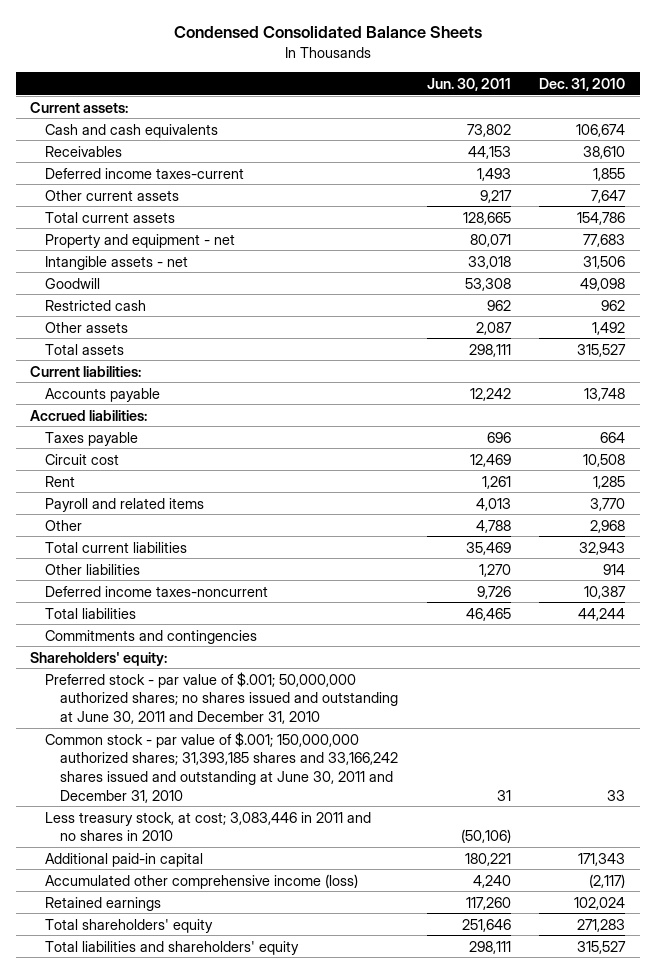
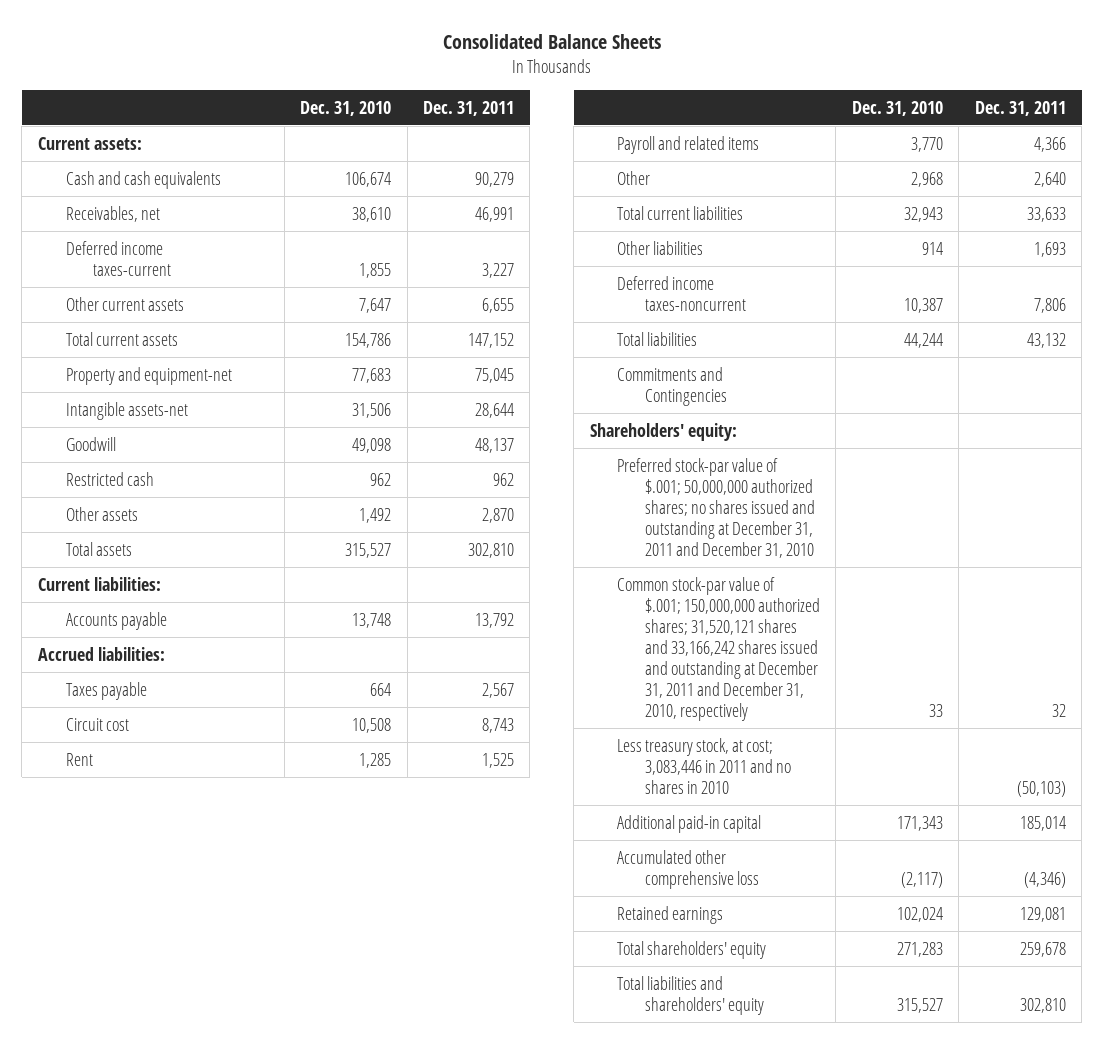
[173,26,482,39] Condensed Consolidated Balance Sheets -> [442,33,661,49] Consolidated Balance Sheets
[426,77,511,91] Jun. 30, 2011 -> none
none -> [422,100,514,116] Dec. 31, 2011
[45,145,123,157] Receivables -> [65,205,160,222] Receivables, net
[45,233,236,248] Property and equipment - net -> [65,366,232,385] Property and equipment-net
[45,255,189,270] Intangible assets - net -> [65,401,188,420] Intangible assets-net
[45,629,258,644] Commitments and contingencies -> [617,366,728,406] Commitments and Contingencies
[45,671,399,724] Preferred stock - par value of $.001; 50,000,000 authorized shares; no shares issued and outstanding at June 30, 2011 and December 31, 2010 -> [617,457,816,558] Preferred stock-par value of $.001; 50,000,000 authorized shares; no shares issued and outstanding at December 31, 2011 and December 31, 2010
[45,731,399,803] Common stock - par value of $.001; 150,000,000 authorized shares; 31,393,185 shares and 33,166,242 shares issued and outstanding at June 30, 2011 and December 31, 2010 -> [617,576,821,721] Common stock-par value of $.001; 150,000,000 authorized shares; 31,520,121 shares and 33,166,242 shares issued and outstanding at December 31, 2011 and December 31, 2010, respectively
[45,873,359,889] Accumulated other comprehensive income (loss) -> [617,849,760,889] Accumulated other comprehensive loss

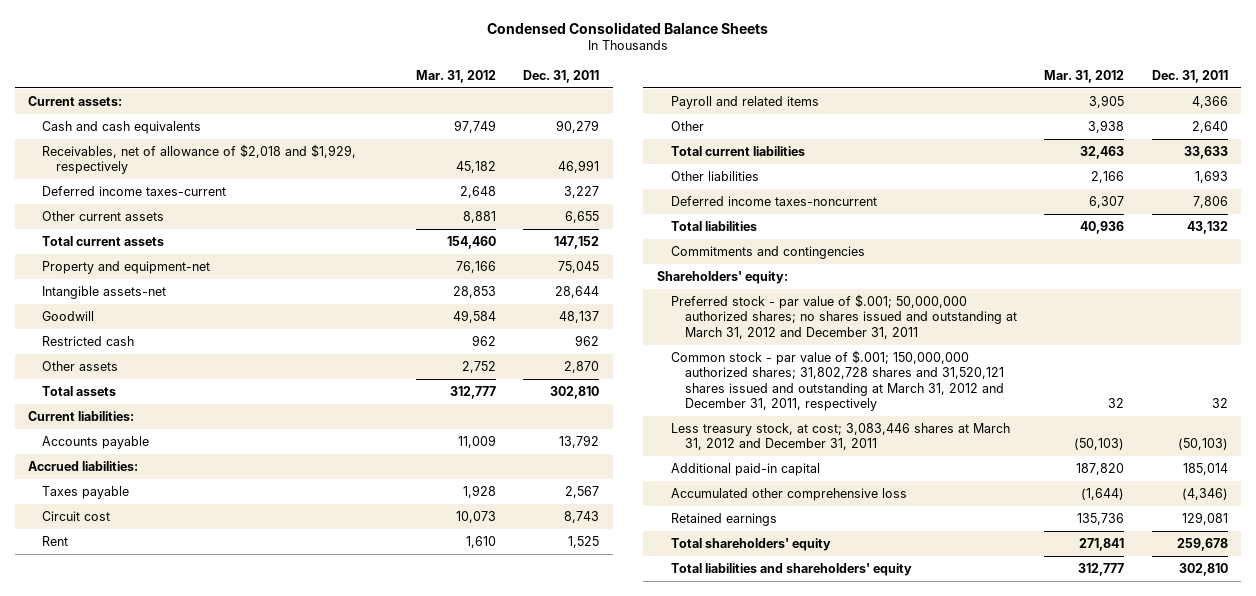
[442,33,661,49] Consolidated Balance Sheets -> [487,21,769,34] Condensed Consolidated Balance Sheets
[300,100,392,116] Dec. 31, 2010 -> none
none -> [415,69,496,83] Mar. 31, 2012
[65,205,160,222] Receivables, net -> [42,144,357,175] Receivables, net of allowance of $2,018 and $1,929, respectively
[617,366,728,406] Commitments and Contingencies -> [671,246,866,260] Commitments and contingencies
[617,457,816,558] Preferred stock-par value of $.001; 50,000,000 authorized shares; no shares issued and outstanding at December 31, 2011 and December 31, 2010 -> [671,294,1018,339] Preferred stock - par value of $.001; 50,000,000 authorized shares; no shares issued and outstanding at March 31, 2012 and December 31, 2011
[617,576,821,721] Common stock-par value of $.001; 150,000,000 authorized shares; 31,520,121 shares and 33,166,242 shares issued and outstanding at December 31, 2011 and December 31, 2010, respectively -> [671,350,1005,411] Common stock - par value of $.001; 150,000,000 authorized shares; 31,802,728 shares and 31,520,121 shares issued and outstanding at March 31, 2012 and December 31, 2011, respectively
[617,737,792,794] Less treasury stock, at cost; 3,083,446 in 2011 and no shares in 2010 -> [671,423,1011,451] Less treasury stock, at cost; 3,083,446 shares at March 31, 2012 and December 31, 2011

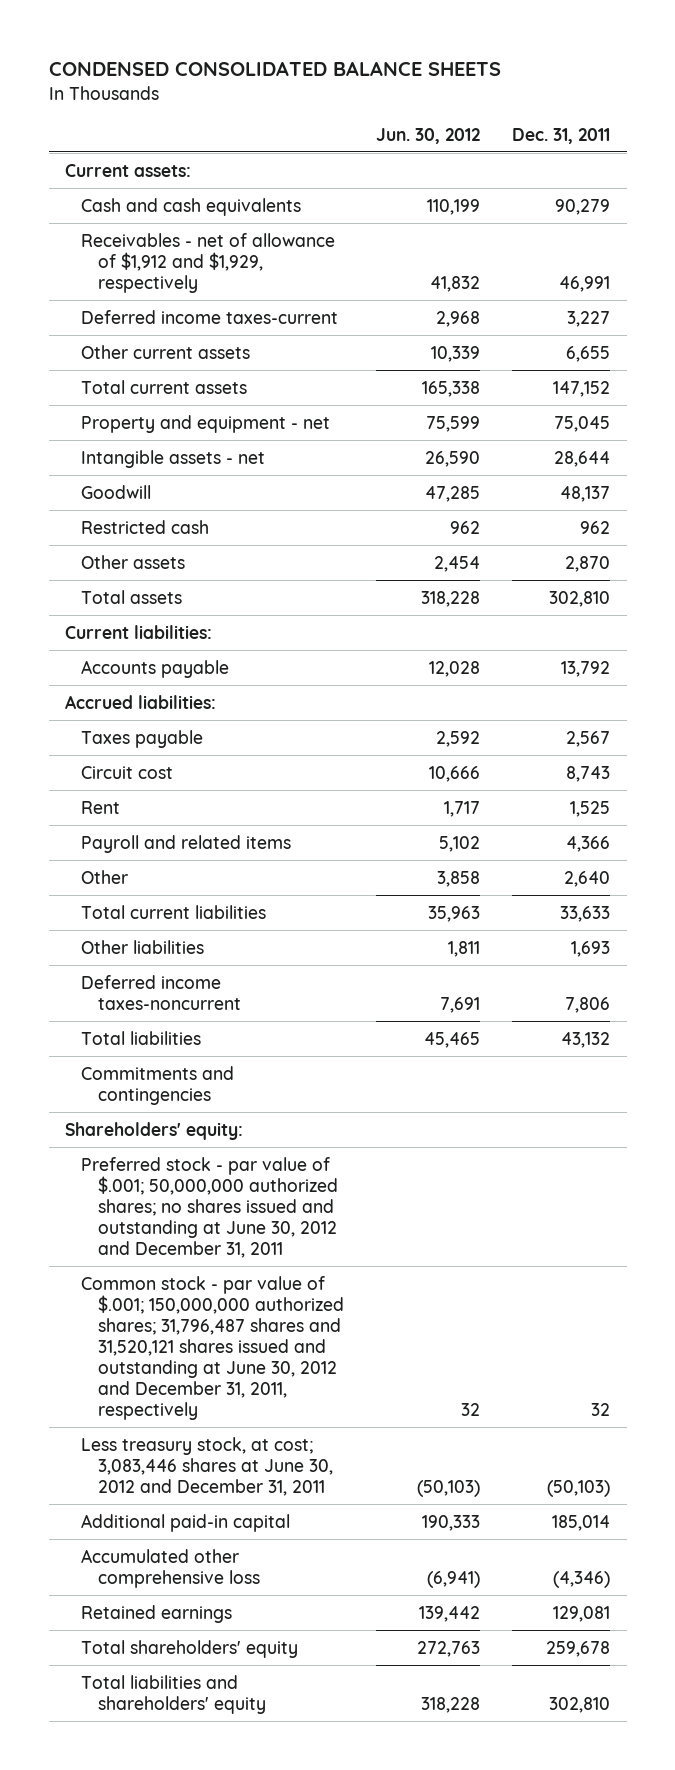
[487,21,769,34] Condensed Consolidated Balance Sheets -> [48,60,501,76] CONDENSED CONSOLIDATED BALANCE SHEETS
[415,69,496,83] Mar. 31, 2012 -> none
none -> [375,127,480,144] Jun. 30, 2012
[42,144,357,175] Receivables, net of allowance of $2,018 and $1,929, respectively -> [81,232,336,293] Receivables - net of allowance of $1,912 and $1,929, respectively
[42,261,211,275] Property and equipment-net -> [81,414,331,433] Property and equipment - net
[42,286,167,300] Intangible assets-net -> [81,449,266,468] Intangible assets - net
[671,294,1018,339] Preferred stock - par value of $.001; 50,000,000 authorized shares; no shares issued and outstanding at March 31, 2012 and December 31, 2011 -> [81,1156,338,1258] Preferred stock - par value of $.001; 50,000,000 authorized shares; no shares issued and outstanding at June 30, 2012 and December 31, 2011
[671,350,1005,411] Common stock - par value of $.001; 150,000,000 authorized shares; 31,802,728 shares and 31,520,121 shares issued and outstanding at March 31, 2012 and December 31, 2011, respectively -> [81,1275,344,1421] Common stock - par value of $.001; 150,000,000 authorized shares; 31,796,487 shares and 31,520,121 shares issued and outstanding at June 30, 2012 and December 31, 2011, respectively
[671,423,1011,451] Less treasury stock, at cost; 3,083,446 shares at March 31, 2012 and December 31, 2011 -> [81,1436,333,1496] Less treasury stock, at cost; 3,083,446 shares at June 30, 2012 and December 31, 2011

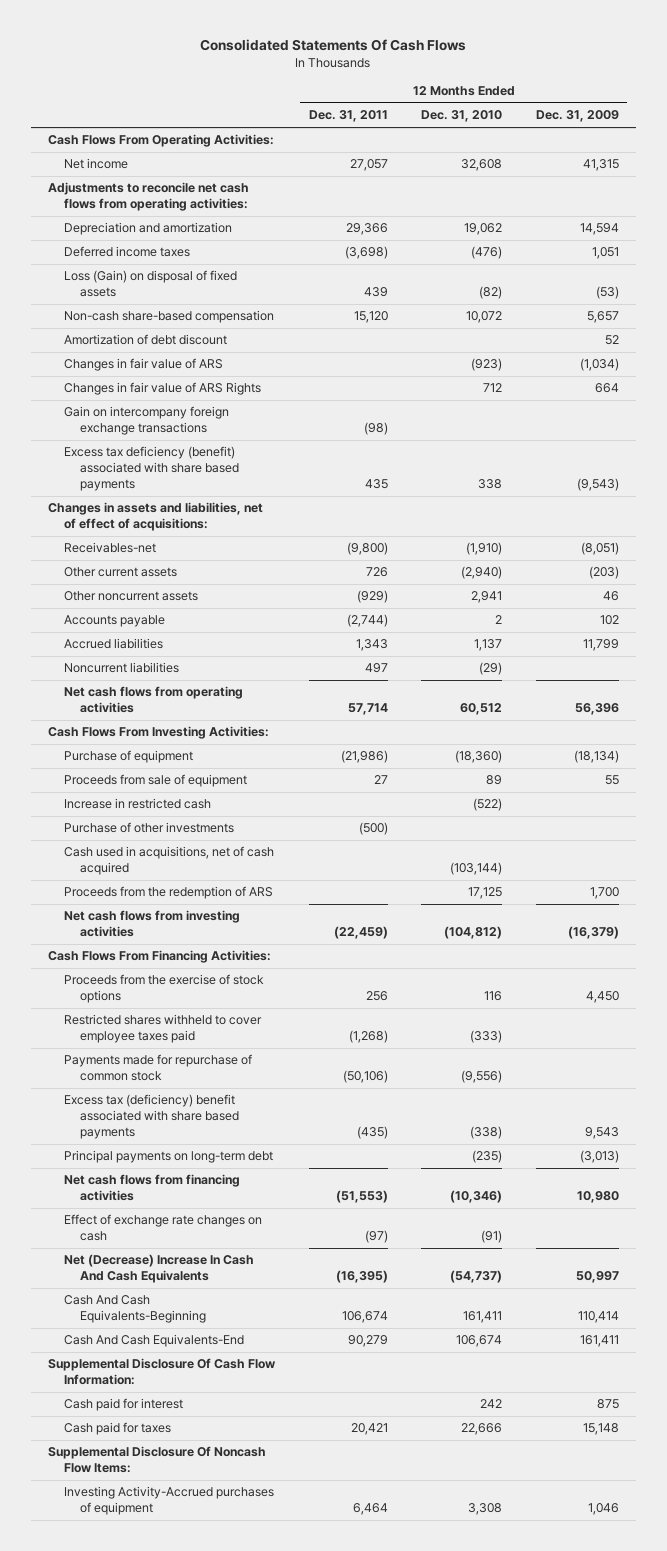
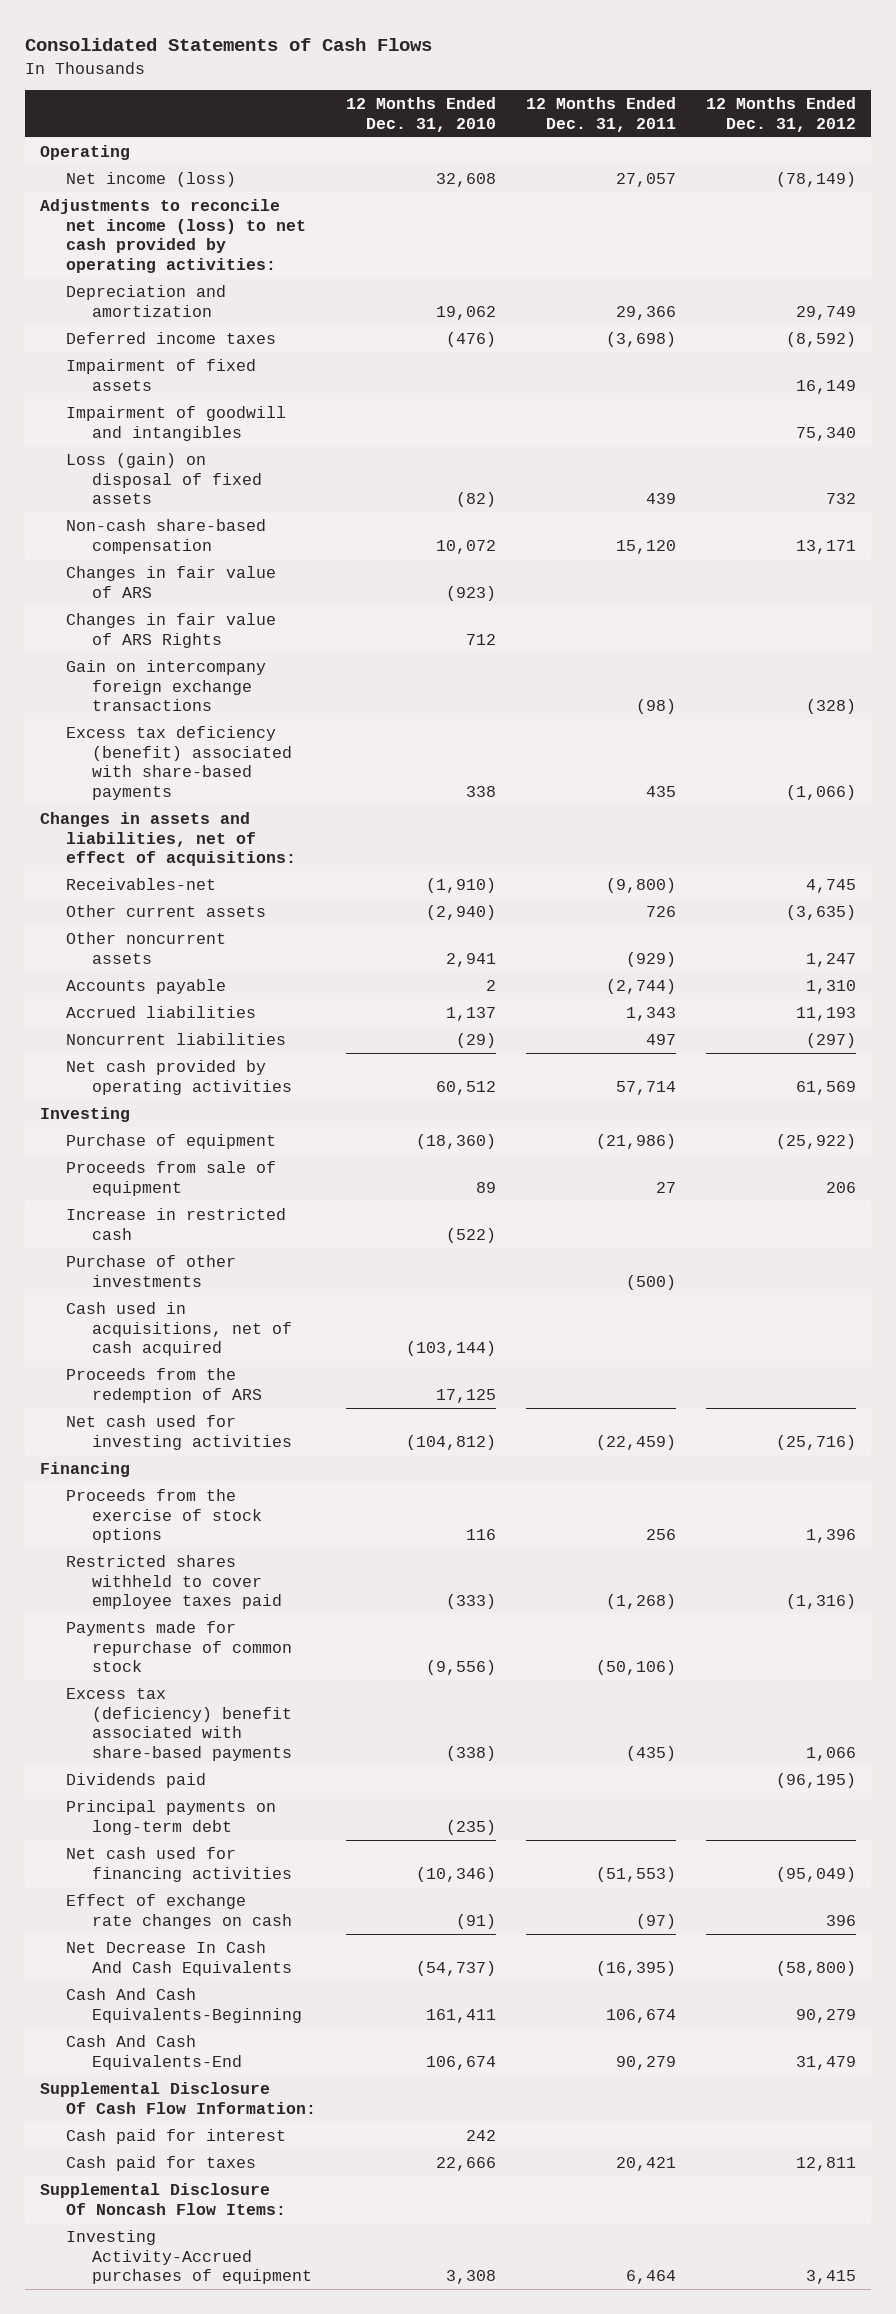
[200,39,467,52] Consolidated Statements Of Cash Flows -> [25,37,433,51] Consolidated Statements of Cash Flows
[536,110,620,123] Dec. 31, 2009 -> none
none -> [705,97,856,132] 12 Months Ended Dec. 31, 2012
[47,134,274,148] Cash Flows From Operating Activities: -> [39,144,130,160] Operating
[64,158,129,170] Net income -> [66,171,237,187] Net income (loss)
[47,182,249,212] Adjustments to reconcile net cash flows from operating activities: -> [39,198,307,274] Adjustments to reconcile net income (loss) to net cash provided by operating activities:
none -> [66,358,257,391] Impairment of fixed assets
none -> [66,405,287,441] Impairment of goodwill and intangibles
[64,270,238,298] Loss (Gain) on disposal of fixed assets -> [66,452,263,505] Loss (gain) on disposal of fixed assets
[64,334,228,346] Amortization of debt discount -> none
[64,446,240,492] Excess tax deficiency (benefit) associated with share based payments -> [66,725,293,801] Excess tax deficiency (benefit) associated with share-based payments
[64,686,244,714] Net cash flows from operating activities -> [66,1059,293,1095] Net cash provided by operating activities
[47,726,269,740] Cash Flows From Investing Activities: -> [39,1106,130,1122] Investing
[64,910,241,938] Net cash flows from investing activities -> [66,1414,293,1450] Net cash used for investing activities
[47,950,271,964] Cash Flows From Financing Activities: -> [39,1461,130,1477] Financing
[64,1094,240,1140] Excess tax (deficiency) benefit associated with share based payments -> [66,1687,293,1762] Excess tax (deficiency) benefit associated with share-based payments
none -> [66,1772,207,1788] Dividends paid
[64,1174,241,1202] Net cash flows from financing activities -> [66,1846,293,1882] Net cash used for financing activities
[64,1254,255,1284] Net (Decrease) Increase In Cash And Cash Equivalents -> [66,1940,293,1976] Net Decrease In Cash And Cash Equivalents

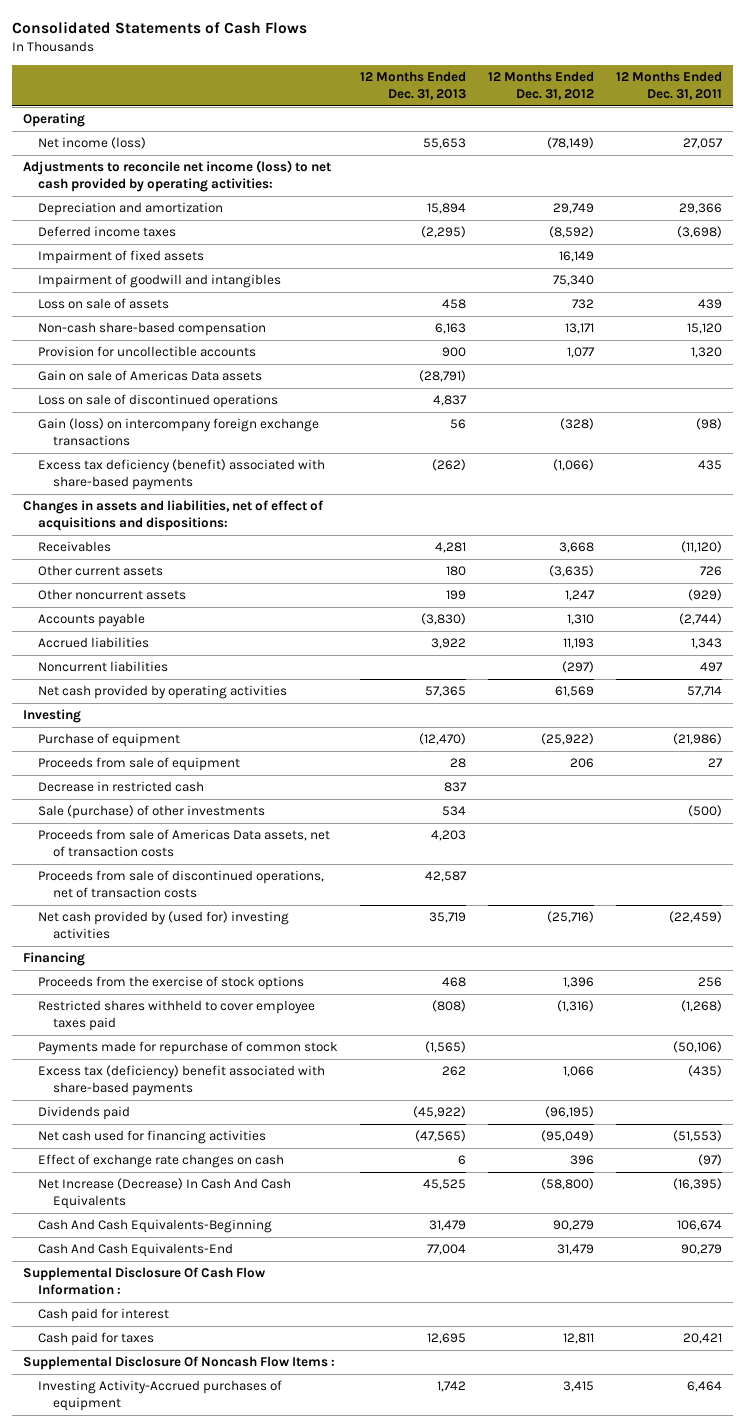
[345,97,496,132] 12 Months Ended Dec. 31, 2010 -> none
none -> [360,71,467,101] 12 Months Ended Dec. 31, 2013
[66,452,263,505] Loss (gain) on disposal of fixed assets -> [38,298,170,310] Loss on sale of assets
[66,565,277,598] Changes in fair value of ARS -> none
[66,612,277,648] Changes in fair value of ARS Rights -> none
none -> [38,346,257,358] Provision for uncollectible accounts
none -> [38,370,263,382] Gain on sale of Americas Data assets
none -> [38,394,279,409] Loss on sale of discontinued operations
[66,659,267,712] Gain on intercompany foreign exchange transactions -> [38,418,320,447] Gain (loss) on intercompany foreign exchange transactions
[39,811,297,867] Changes in assets and liabilities, net of effect of acquisitions: -> [23,500,324,532] Changes in assets and liabilities, net of effect of acquisitions and dispositions:
[66,877,217,890] Receivables-net -> [38,541,112,553] Receivables
[605,877,676,893] (9,800) -> [681,541,723,554] (11,120)
[805,878,856,893] 4,745 -> [559,542,595,554] 3,668
[66,1301,293,1357] Cash used in acquisitions, net of cash acquired -> none
[66,1367,263,1403] Proceeds from the redemption of ARS -> none
[66,1207,287,1240] Increase in restricted cash -> [38,781,205,793] Decrease in restricted cash
[66,1254,237,1287] Purchase of other investments -> [38,805,266,820] Sale (purchase) of other investments
none -> [38,829,331,858] Proceeds from sale of Americas Data assets, net of transaction costs
none -> [38,870,325,899] Proceeds from sale of discontinued operations, net of transaction costs
[66,1414,293,1450] Net cash used for investing activities -> [38,911,290,940] Net cash provided by (used for) investing activities
[66,1799,277,1835] Principal payments on long-term debt -> none
[66,1940,293,1976] Net Decrease In Cash And Cash Equivalents -> [38,1178,292,1210] Net Increase (Decrease) In Cash And Cash Equivalents
[39,2081,317,2114] Supplemental Disclosure Of Cash Flow Information: -> [23,1267,267,1296] Supplemental Disclosure Of Cash Flow Information :
[39,2182,287,2215] Supplemental Disclosure Of Noncash Flow Items: -> [23,1356,336,1371] Supplemental Disclosure Of Noncash Flow Items :

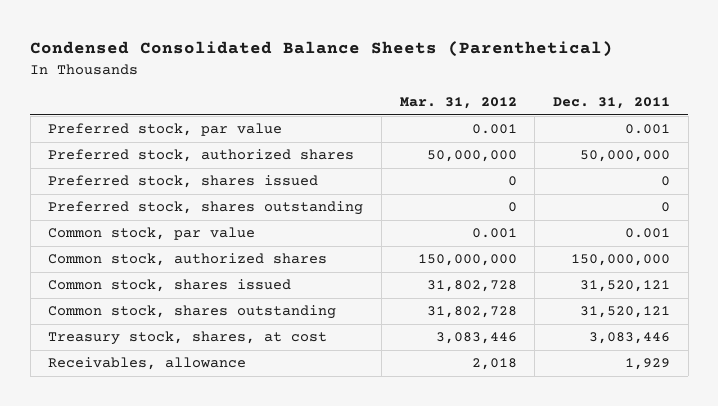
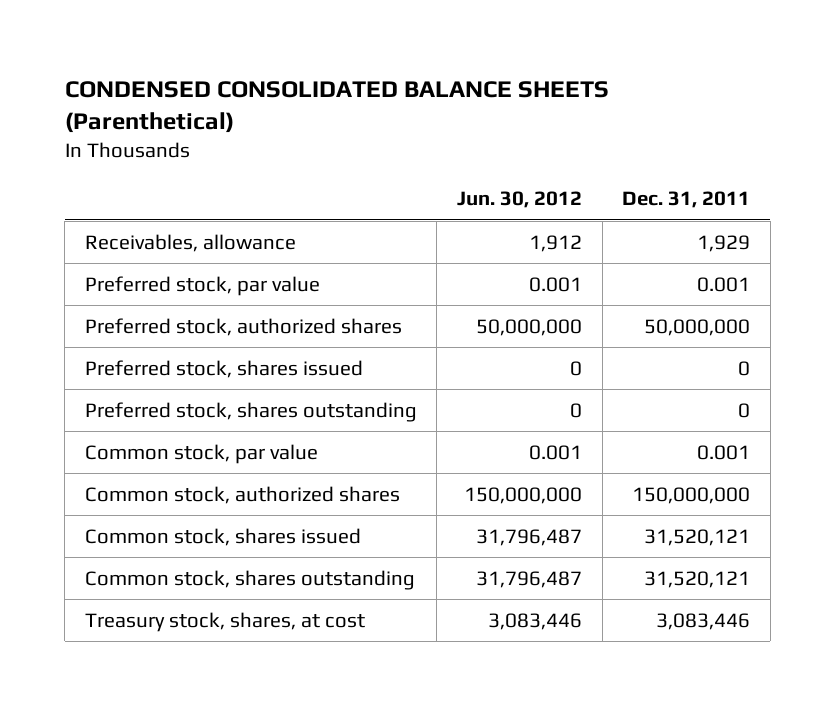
[30,41,614,58] Condensed Consolidated Balance Sheets (Parenthetical) -> [64,80,609,133] CONDENSED CONSOLIDATED BALANCE SHEETS (Parenthetical)
[399,97,517,110] Mar. 31, 2012 -> none
none -> [456,191,582,209] Jun. 30, 2012
[48,357,247,371] Receivables, allowance -> [84,233,296,252] Receivables, allowance

